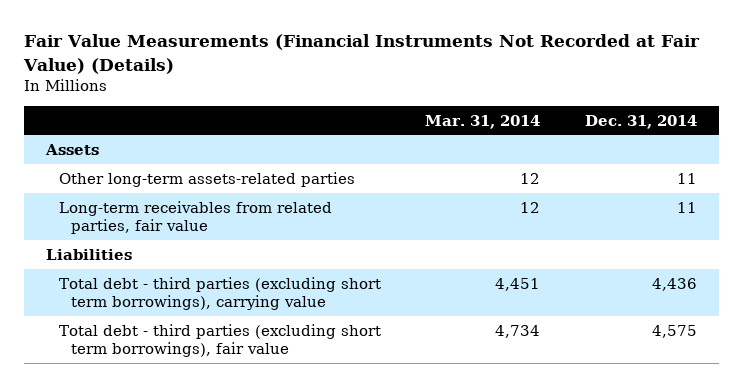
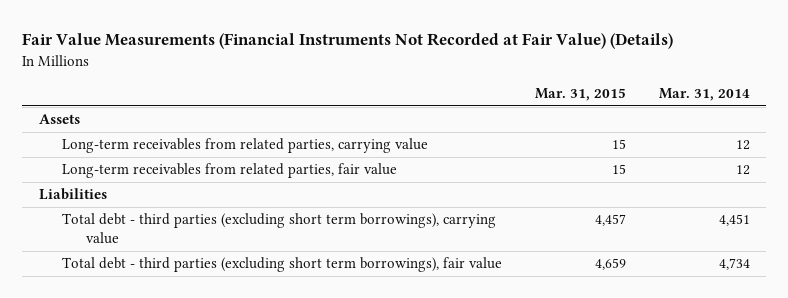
[584,114,697,129] Dec. 31, 2014 -> none
none -> [534,88,626,102] Mar. 31, 2015
[58,171,355,187] Other long-term assets-related parties -> [62,138,429,154] Long-term receivables from related parties, carrying value

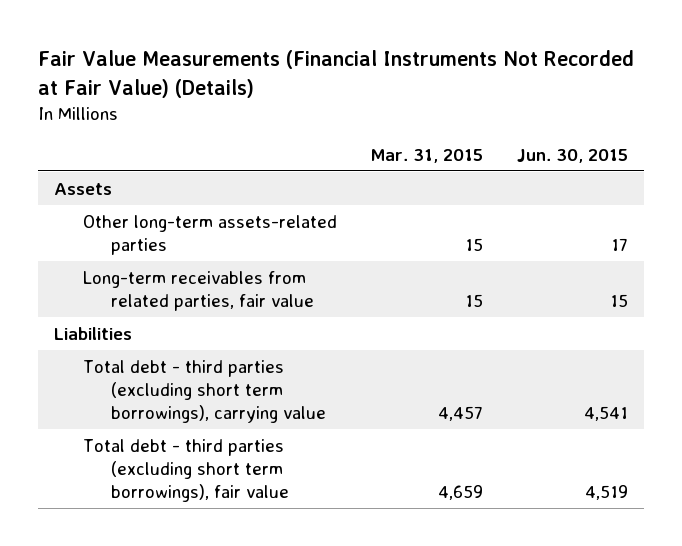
[658,88,750,102] Mar. 31, 2014 -> none
none -> [516,148,628,163] Jun. 30, 2015
[62,138,429,154] Long-term receivables from related parties, carrying value -> [82,214,337,255] Other long-term assets-related parties

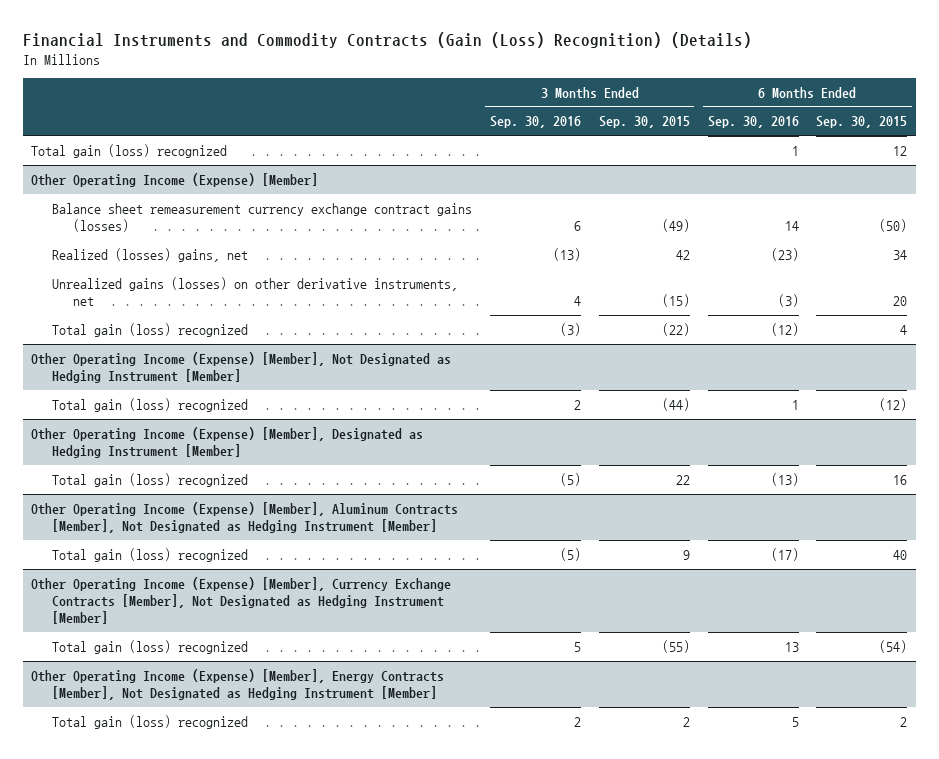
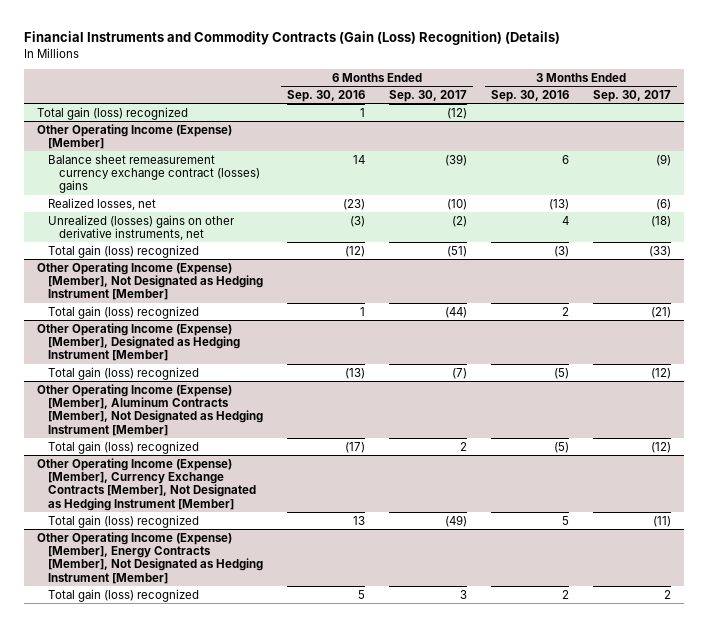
[598,116,690,129] Sep. 30, 2015 -> none
[816,116,908,129] Sep. 30, 2015 -> none
none -> [389,89,468,102] Sep. 30, 2017
none -> [593,89,672,102] Sep. 30, 2017
[52,202,473,233] Balance sheet remeasurement currency exchange contract gains (losses) -> [47,154,260,194] Balance sheet remeasurement currency exchange contract (losses) gains
[52,247,249,262] Realized (losses) gains, net -> [47,197,156,210] Realized losses, net
[52,276,459,307] Unrealized gains (losses) on other derivative instruments, net -> [47,214,235,241] Unrealized (losses) gains on other derivative instruments, net

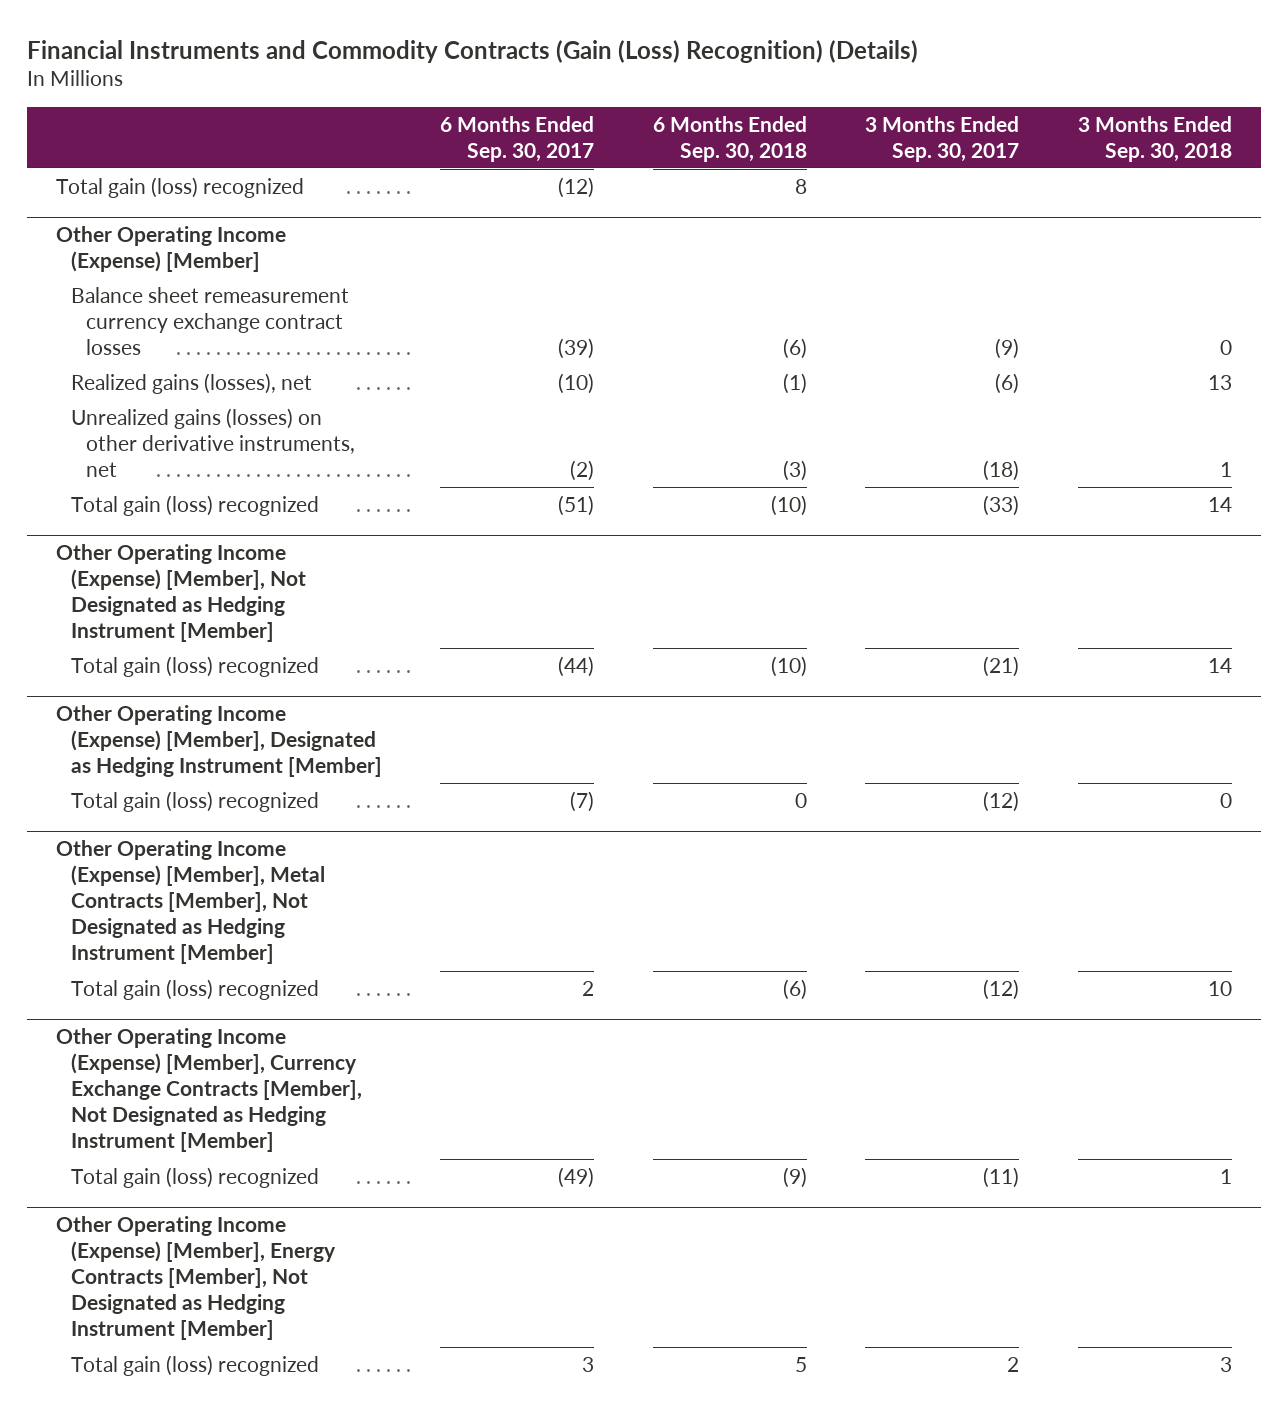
[286,89,365,102] Sep. 30, 2016 -> none
[491,89,570,102] Sep. 30, 2016 -> none
none -> [652,115,807,162] 6 Months Ended Sep. 30, 2018
none -> [1077,115,1232,162] 3 Months Ended Sep. 30, 2018
[47,154,260,194] Balance sheet remeasurement currency exchange contract (losses) gains -> [70,286,349,356] Balance sheet remeasurement currency exchange contract losses
[47,197,156,210] Realized losses, net -> [70,372,312,394] Realized gains (losses), net
[47,214,235,241] Unrealized (losses) gains on other derivative instruments, net -> [70,407,355,478] Unrealized gains (losses) on other derivative instruments, net
[36,383,263,436] Other Operating Income (Expense) [Member], Aluminum Contracts [Member], Not Designated as Hedging Instrument [Member] -> [56,839,325,965] Other Operating Income (Expense) [Member], Metal Contracts [Member], Not Designated as Hedging Instrument [Member]

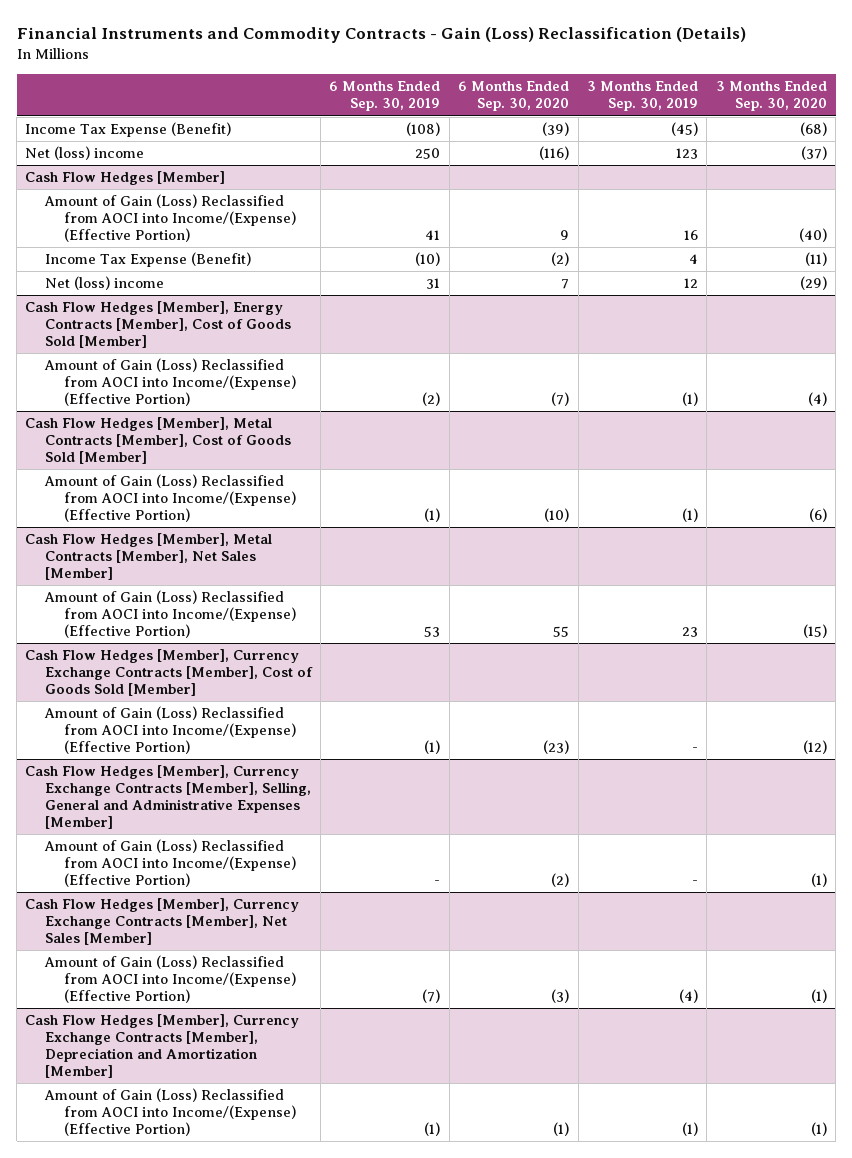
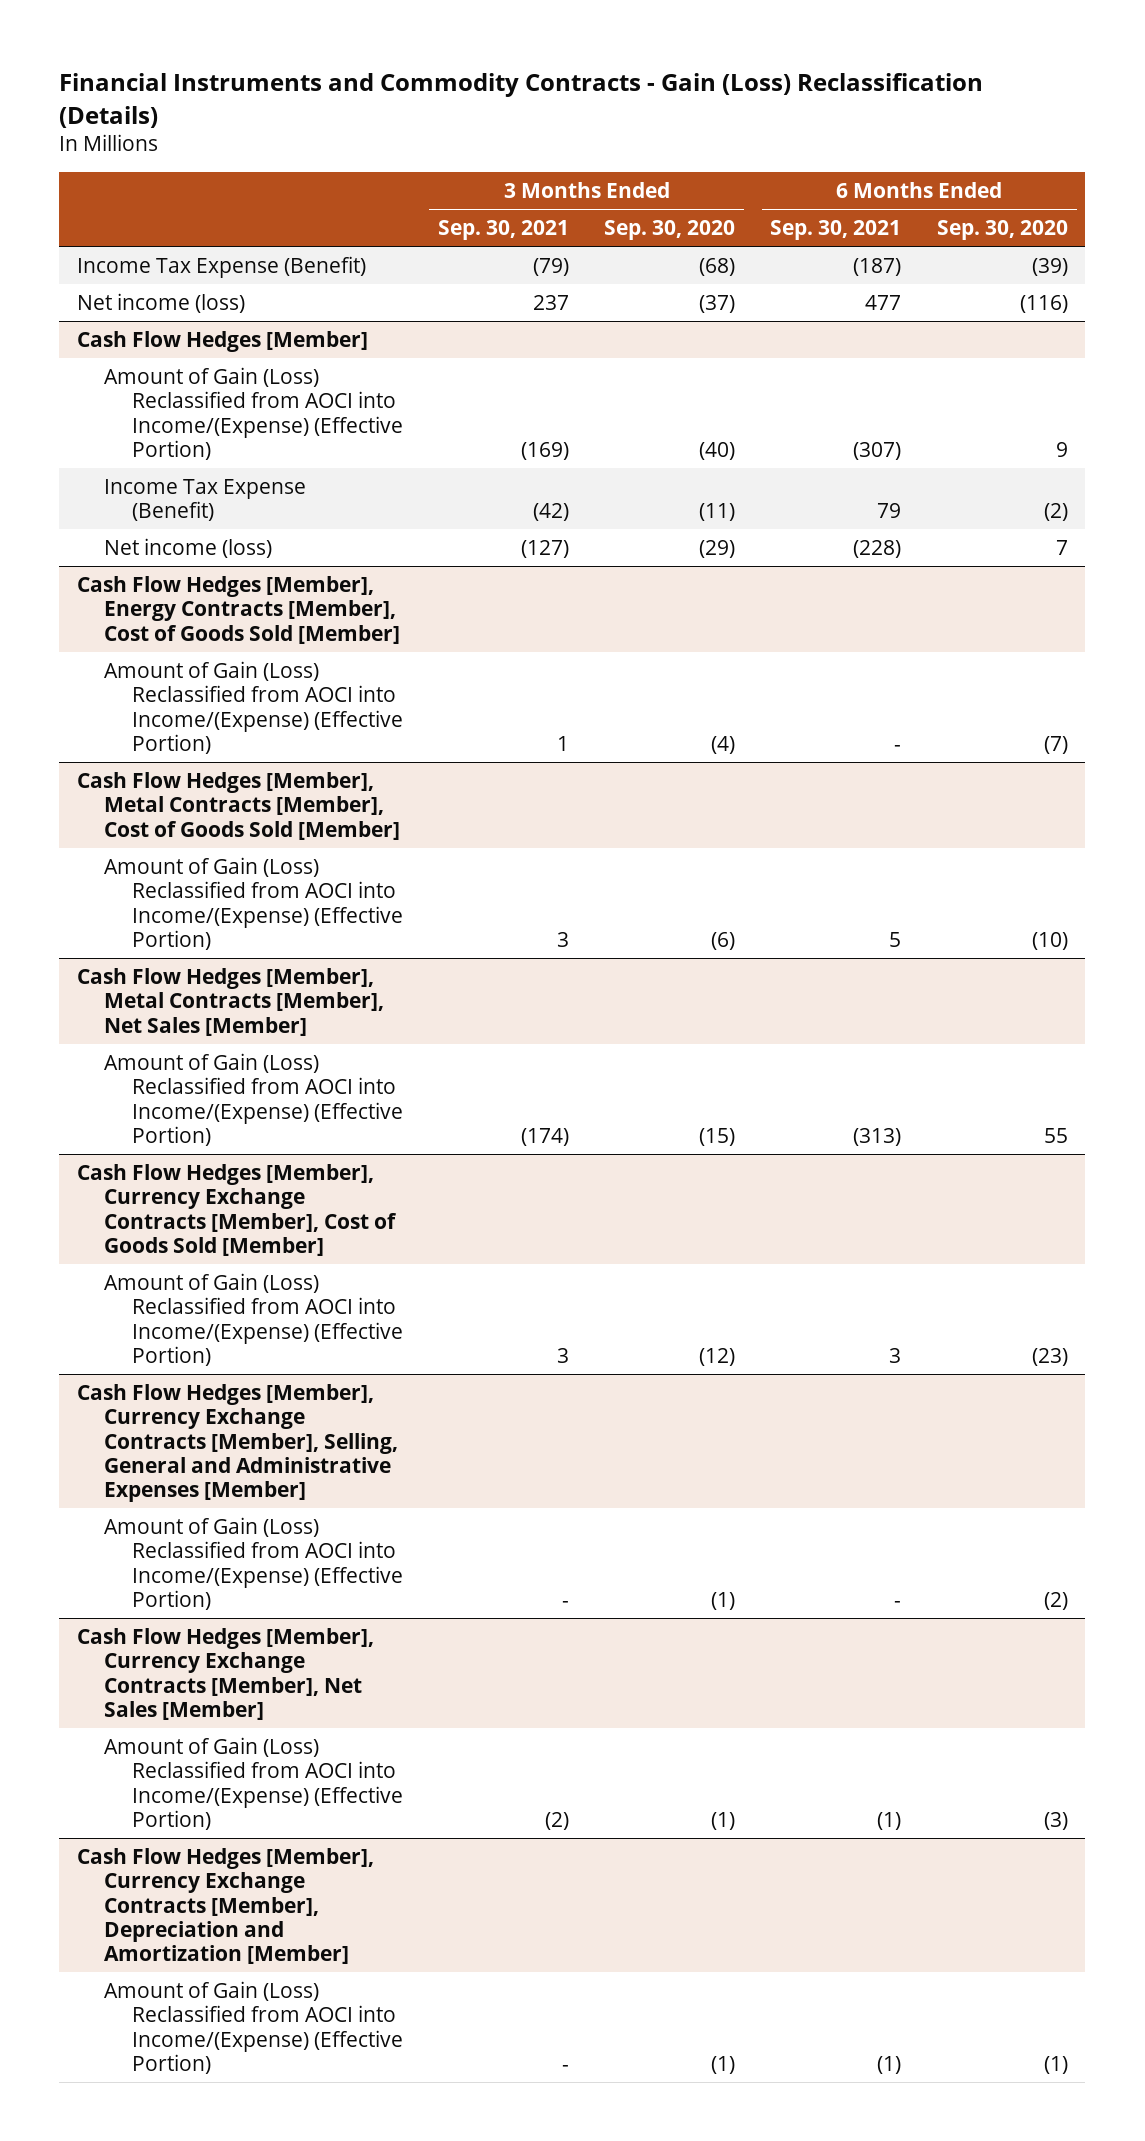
[329,81,441,112] 6 Months Ended Sep. 30, 2019 -> none
[586,81,698,112] 3 Months Ended Sep. 30, 2019 -> none
none -> [437,220,569,241] Sep. 30, 2021
none -> [770,220,902,241] Sep. 30, 2021
[25,146,145,161] Net (loss) income -> [77,292,246,313] Net income (loss)
[44,276,164,291] Net (loss) income -> [104,537,273,558] Net income (loss)

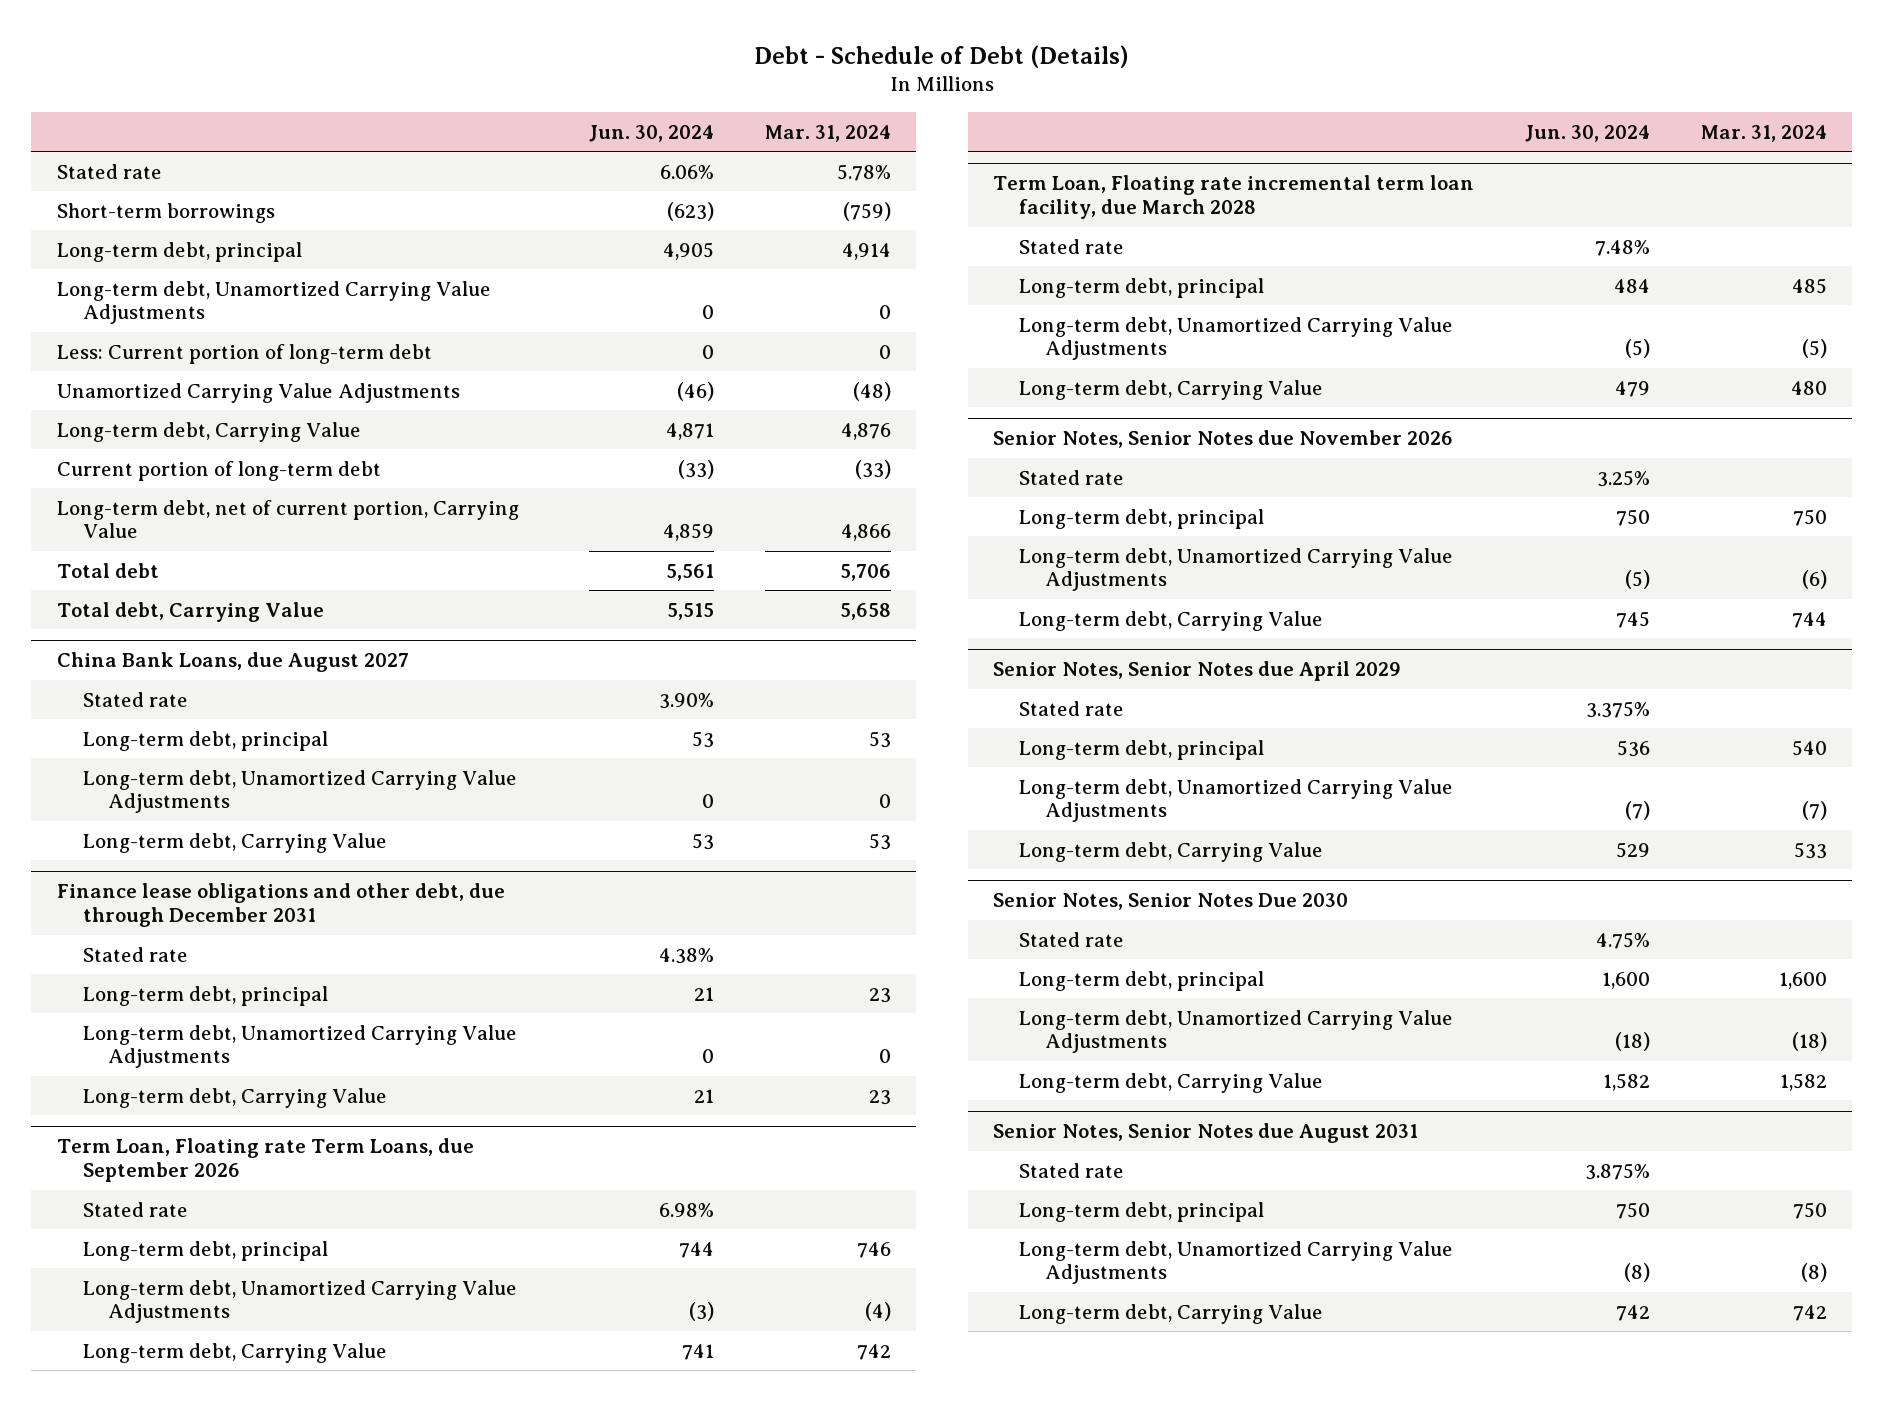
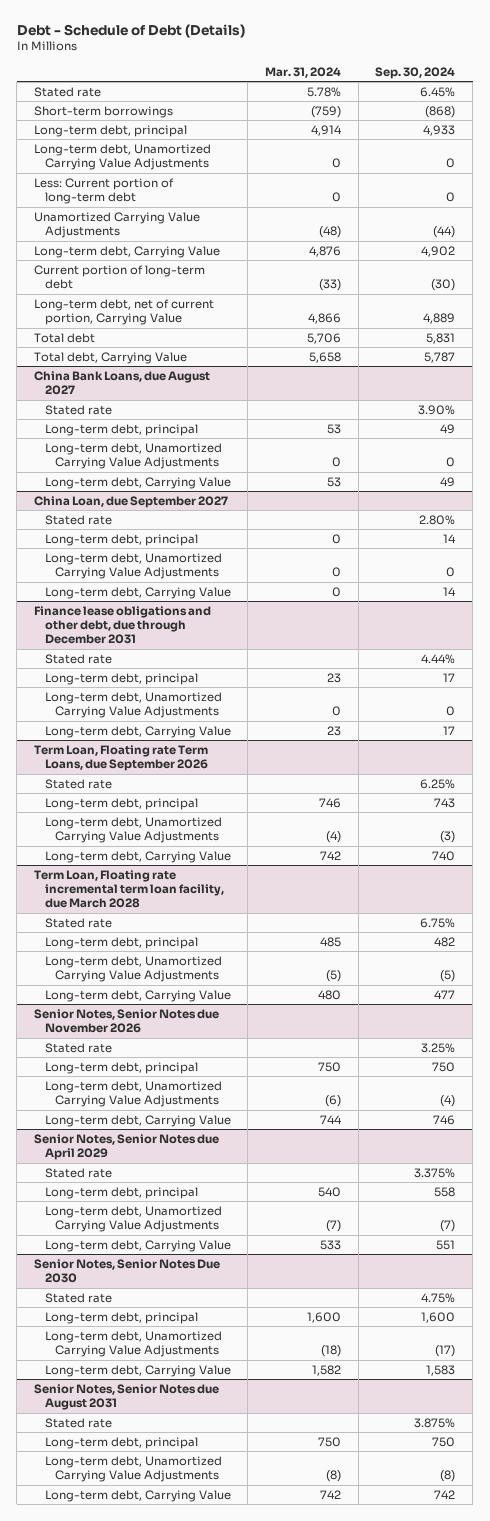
[588,124,714,142] Jun. 30, 2024 -> none
none -> [375,66,456,79] Sep. 30, 2024
none -> [34,495,229,508] China Loan, due September 2027
none -> [44,514,112,525] Stated rate
none -> [44,533,198,546] Long-term debt, principal
none -> [44,552,222,580] Long-term debt, Unamortized Carrying Value Adjustments
none -> [44,586,231,599] Long-term debt, Carrying Value

